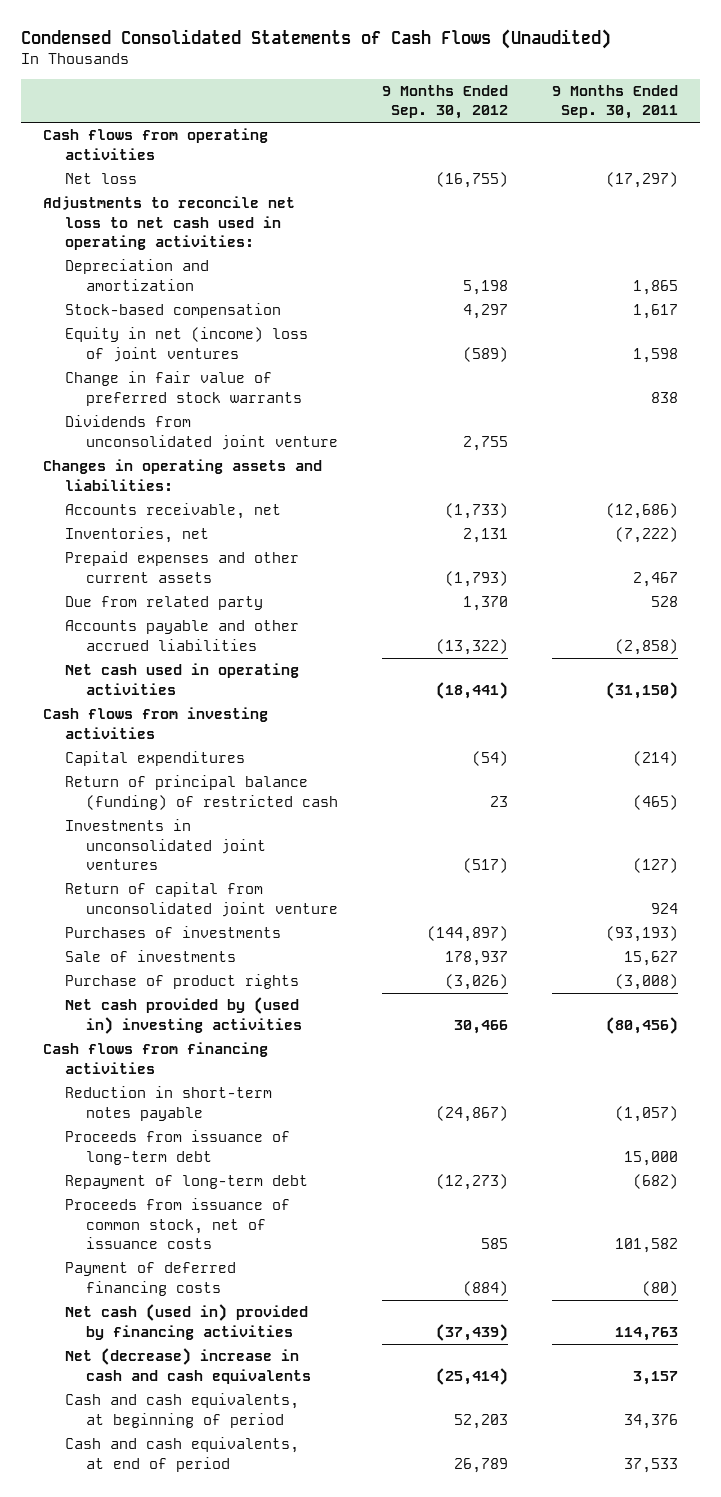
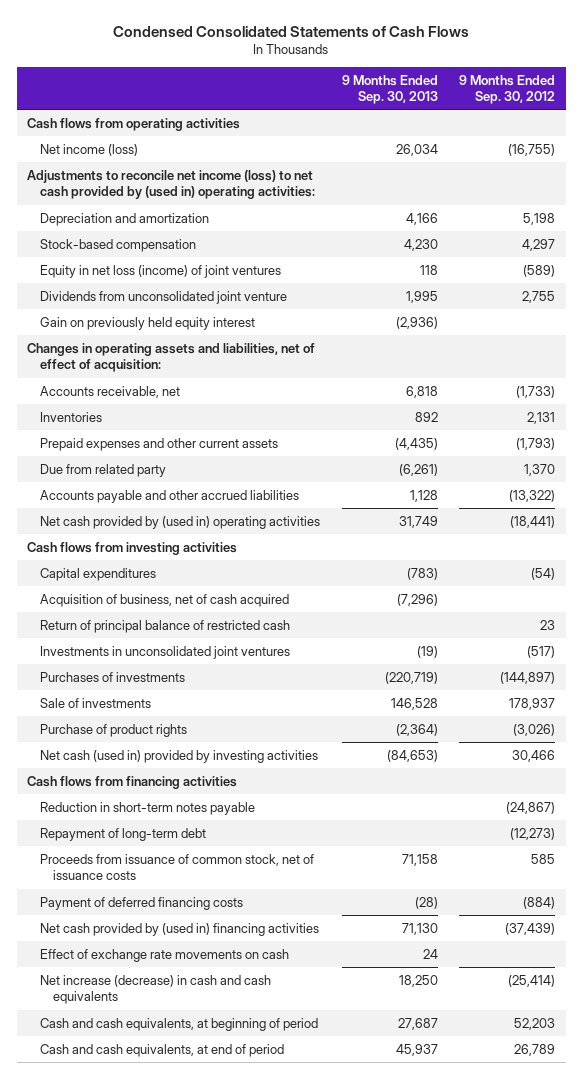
[21,29,612,50] Condensed Consolidated Statements of Cash Flows (Unaudited) -> [113,25,470,37] Condensed Consolidated Statements of Cash Flows
[552,85,679,120] 9 Months Ended Sep. 30, 2011 -> none
none -> [341,74,438,105] 9 Months Ended Sep. 30, 2013
[64,173,137,185] Net loss -> [40,143,139,156] Net income (loss)
[43,196,296,250] Adjustments to reconcile net loss to net cash used in operating activities: -> [27,169,316,200] Adjustments to reconcile net income (loss) to net cash provided by (used in) operating activities:
[64,371,302,406] Change in fair value of preferred stock warrants -> none
[64,327,308,362] Equity in net (income) loss of joint ventures -> [40,264,282,278] Equity in net loss (income) of joint ventures
none -> [40,316,256,330] Gain on previously held equity interest
[43,459,323,491] Changes in operating assets and liabilities: -> [27,342,316,373] Changes in operating assets and liabilities, net of effect of acquisition:
[64,527,209,544] Inventories, net -> [40,411,103,422] Inventories
[64,663,299,695] Net cash used in operating activities -> [40,515,321,529] Net cash provided by (used in) operating activities
none -> [40,593,290,607] Acquisition of business, net of cash acquired
[64,775,338,810] Return of principal balance (funding) of restricted cash -> [40,619,291,633] Return of principal balance of restricted cash
[64,882,338,917] Return of capital from unconsolidated joint venture -> none
[64,997,302,1034] Net cash provided by (used in) investing activities -> [40,749,319,763] Net cash (used in) provided by investing activities
[64,1130,290,1165] Proceeds from issuance of long-term debt -> none
[64,1304,308,1340] Net cash (used in) provided by financing activities -> [40,922,320,936] Net cash provided by (used in) financing activities
none -> [40,948,290,962] Effect of exchange rate movements on cash
[64,1348,311,1384] Net (decrease) increase in cash and cash equivalents -> [40,974,272,1005] Net increase (decrease) in cash and cash equivalents

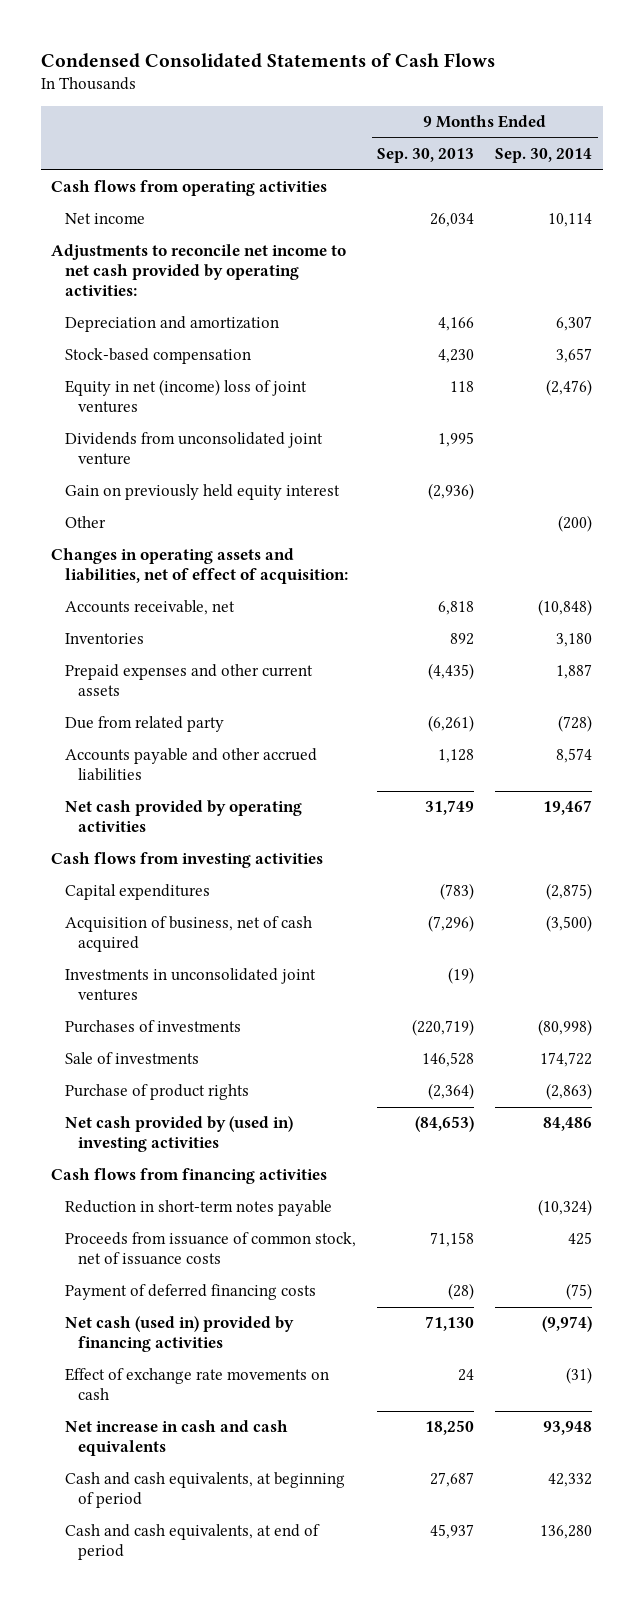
[459,74,556,105] 9 Months Ended Sep. 30, 2012 -> none
none -> [495,148,593,164] Sep. 30, 2014
[40,143,139,156] Net income (loss) -> [64,213,145,225] Net income
[27,169,316,200] Adjustments to reconcile net income (loss) to net cash provided by (used in) operating activities: -> [51,244,347,297] Adjustments to reconcile net income to net cash provided by operating activities:
[40,264,282,278] Equity in net loss (income) of joint ventures -> [64,379,307,414] Equity in net (income) loss of joint ventures
none -> [64,516,106,529] Other
[40,515,321,529] Net cash provided by (used in) operating activities -> [64,800,302,833] Net cash provided by operating activities
[40,619,291,633] Return of principal balance of restricted cash -> none
[40,749,319,763] Net cash (used in) provided by investing activities -> [64,1116,293,1153] Net cash provided by (used in) investing activities
[40,827,207,841] Repayment of long-term debt -> none
[40,922,320,936] Net cash provided by (used in) financing activities -> [64,1316,294,1353] Net cash (used in) provided by financing activities
[40,974,272,1005] Net increase (decrease) in cash and cash equivalents -> [64,1420,288,1457] Net increase in cash and cash equivalents

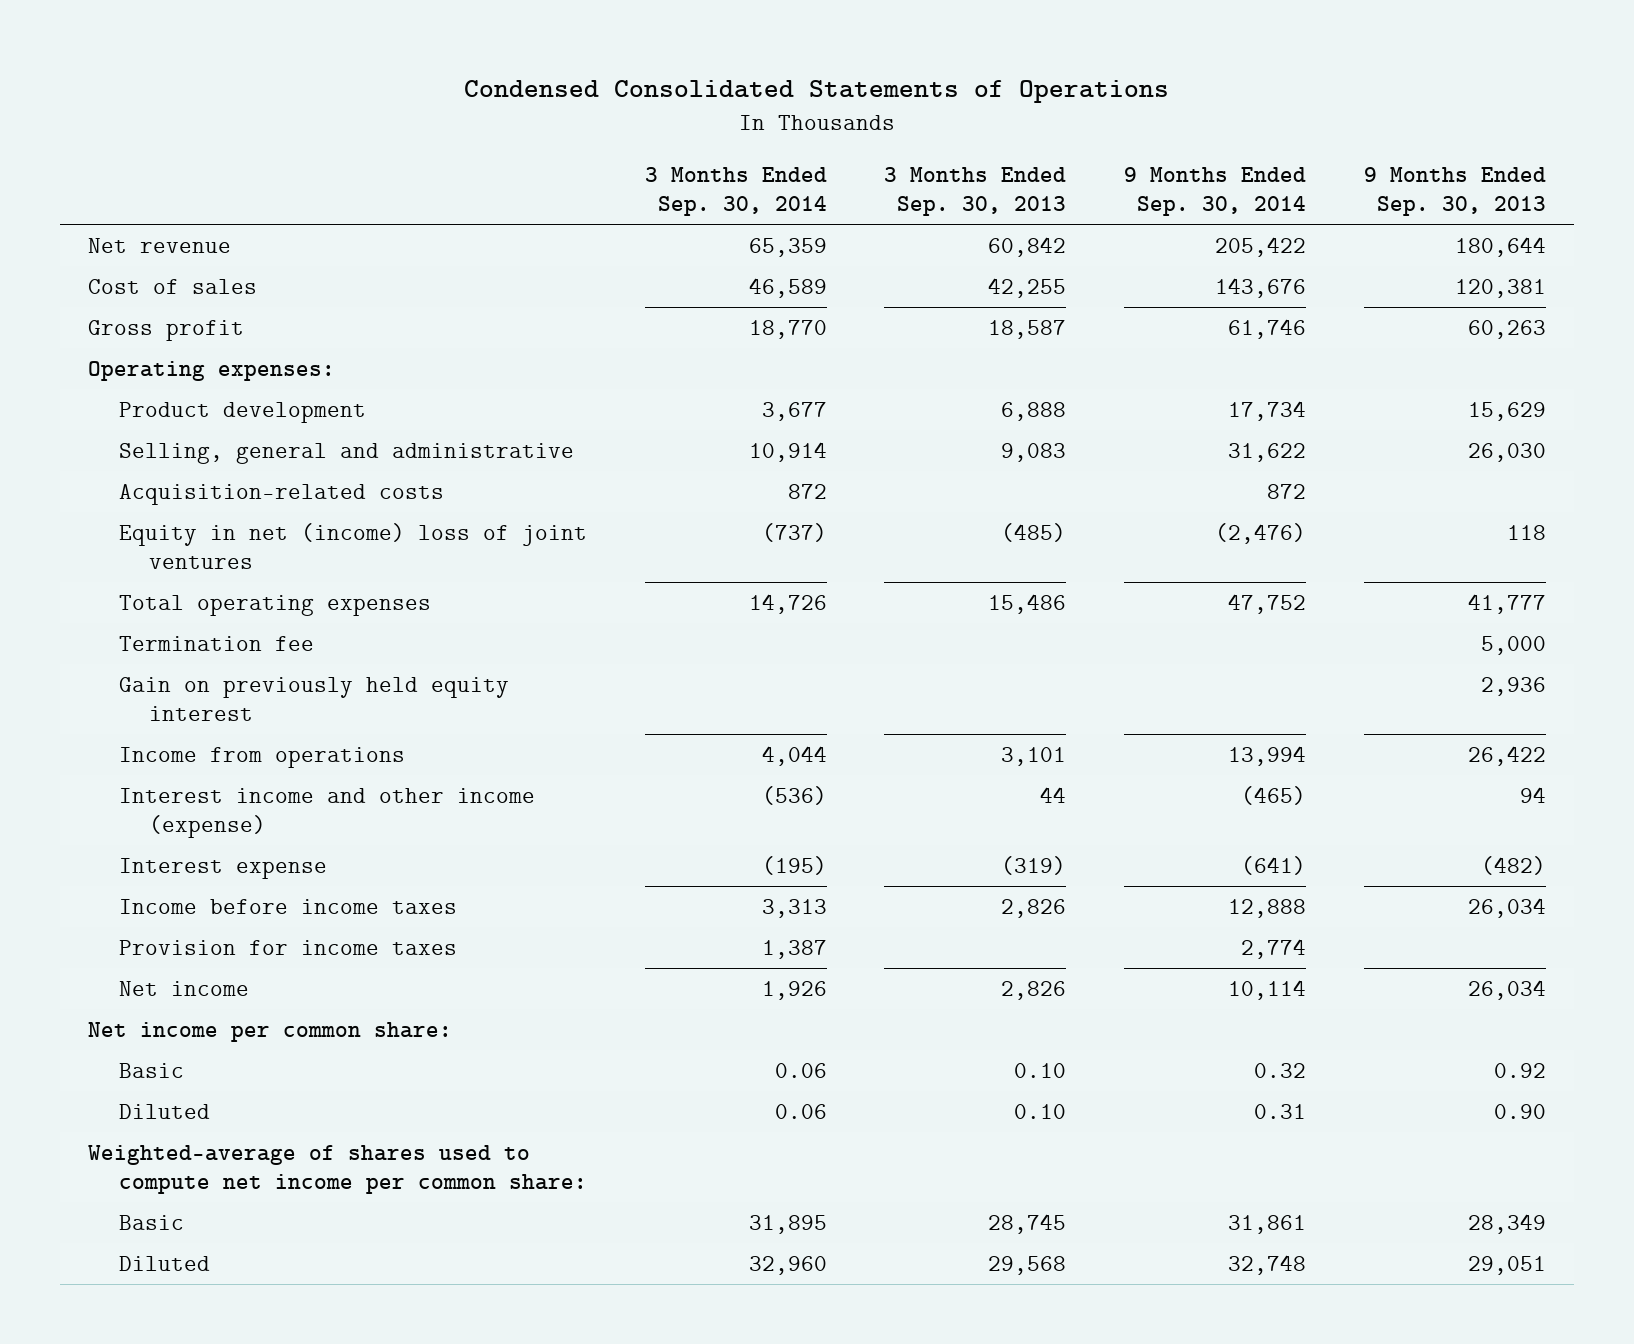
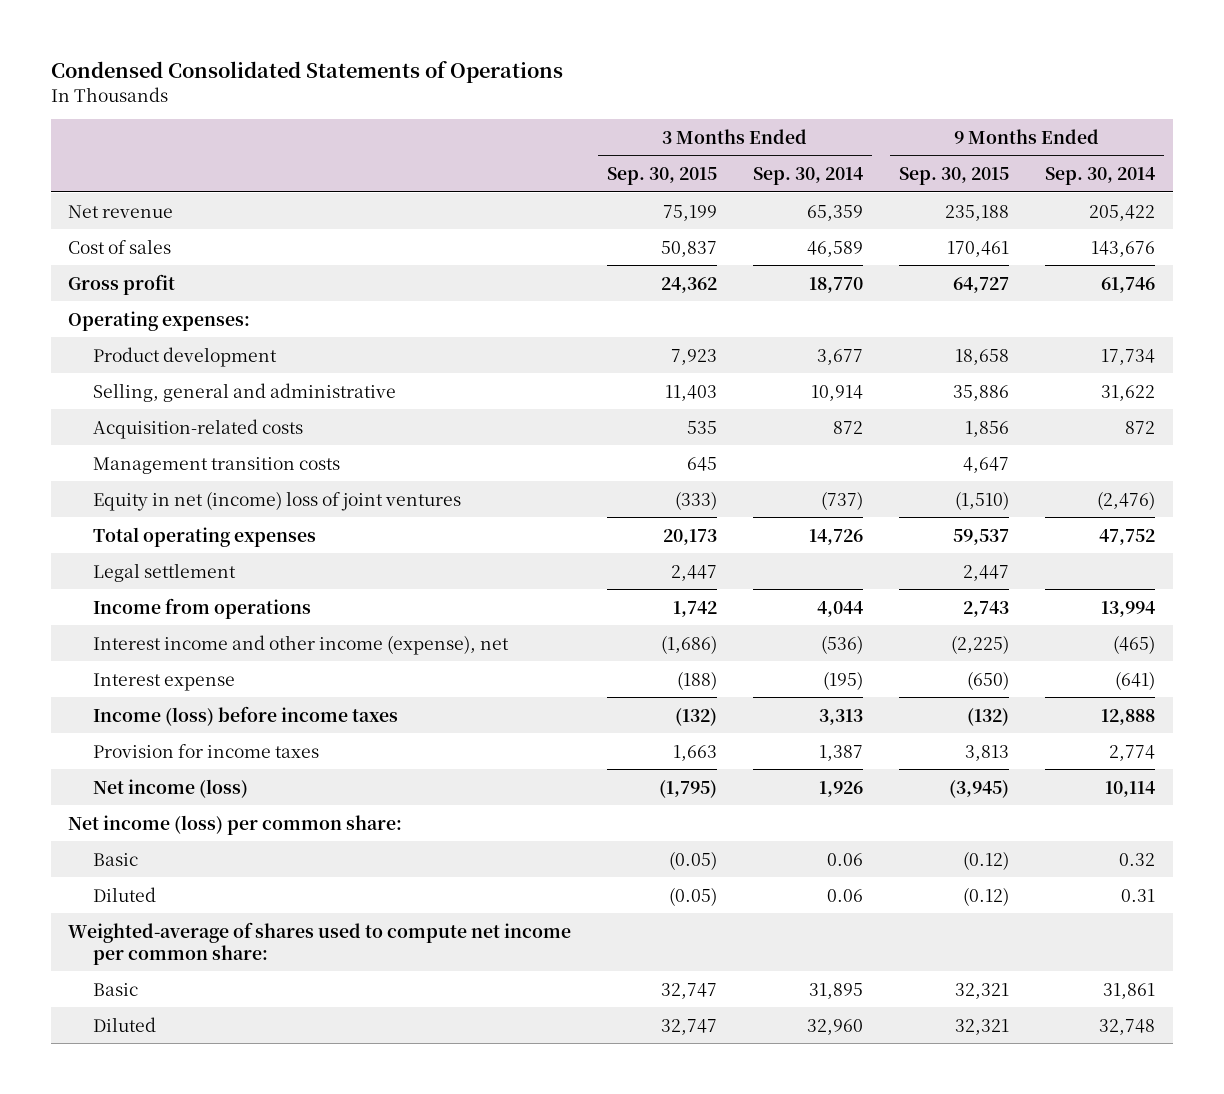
[884,166,1067,216] 3 Months Ended Sep. 30, 2013 -> none
[1363,166,1546,216] 9 Months Ended Sep. 30, 2013 -> none
none -> [607,166,718,185] Sep. 30, 2015
none -> [899,166,1010,185] Sep. 30, 2015
none -> [92,456,340,474] Management transition costs
[118,635,314,651] Termination fee -> none
[118,676,509,721] Gain on previously held equity interest -> none
none -> [92,562,236,582] Legal settlement
[118,787,535,838] Interest income and other income (expense) -> [92,634,509,655] Interest income and other income (expense), net
[118,898,457,914] Income before income taxes -> [92,705,398,726] Income (loss) before income taxes
[118,980,249,996] Net income -> [92,778,248,798] Net income (loss)
[88,1021,453,1042] Net income per common share: -> [68,814,403,835] Net income (loss) per common share:

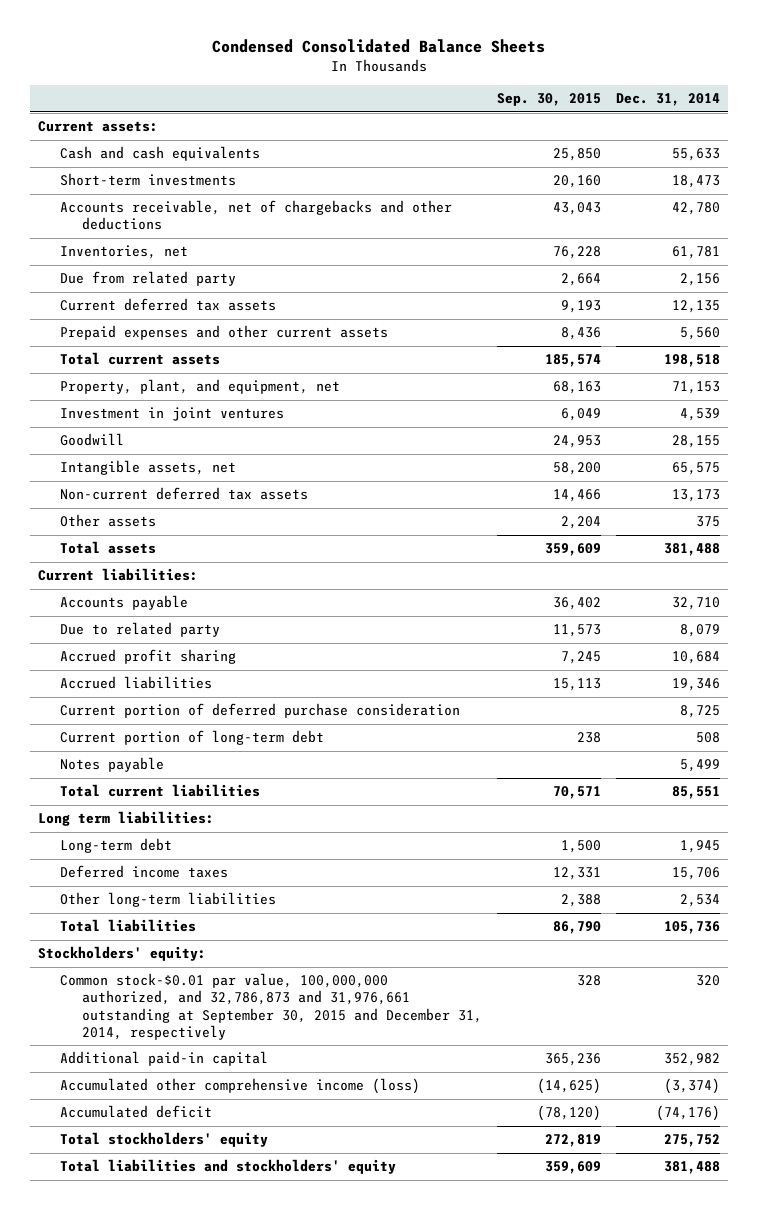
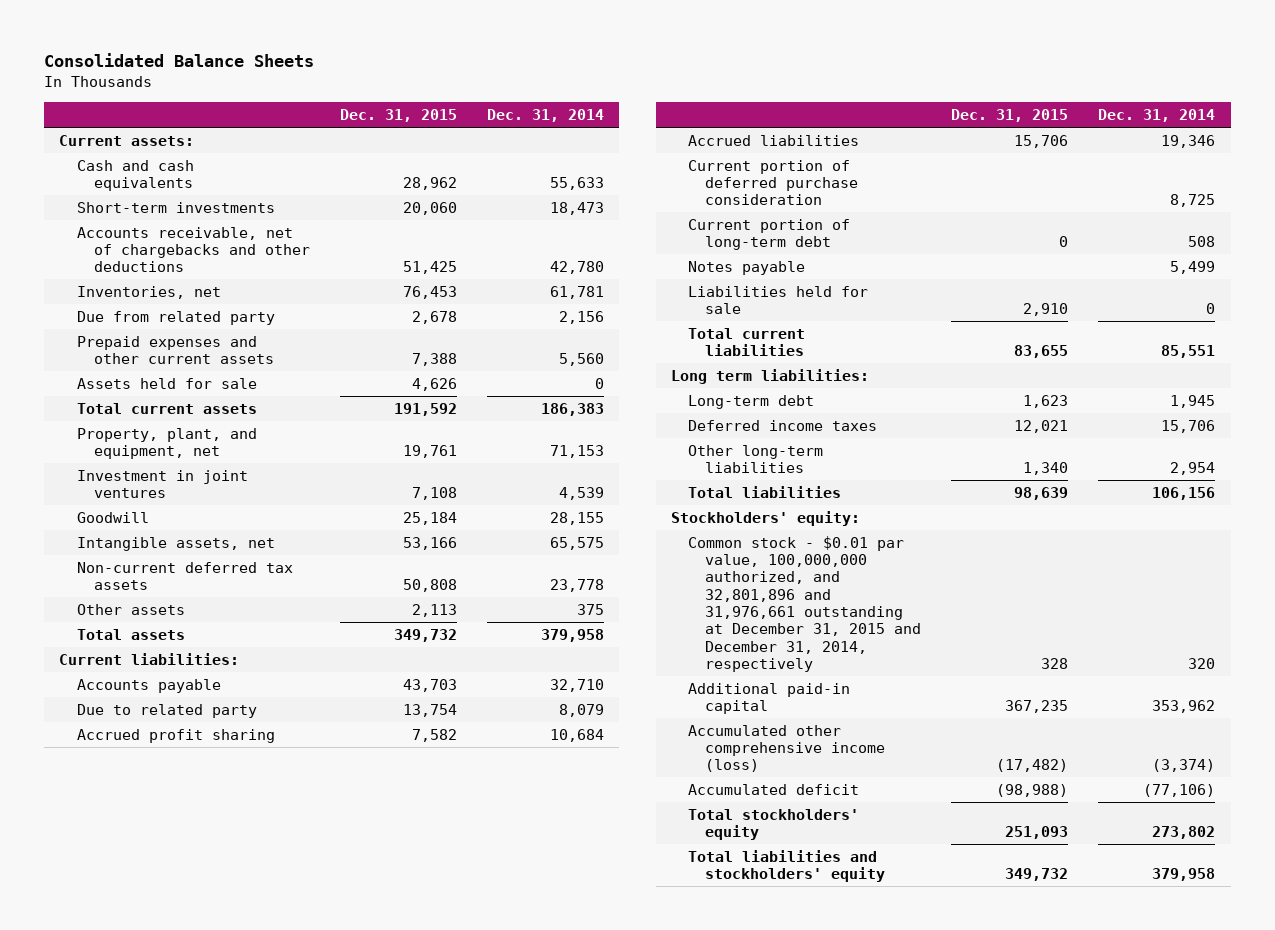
[211,38,545,53] Condensed Consolidated Balance Sheets -> [44,53,315,68] Consolidated Balance Sheets
[496,93,601,107] Sep. 30, 2015 -> none
none -> [339,109,457,123] Dec. 31, 2015
[59,298,276,312] Current deferred tax assets -> none
none -> [76,377,257,389] Assets held for sale
[663,354,720,368] 198,518 -> [540,402,604,416] 186,383
[671,489,720,503] 13,173 -> [549,579,604,593] 23,778
[663,543,720,557] 381,488 -> [540,628,604,642] 379,958
none -> [688,285,869,315] Liabilities held for sale
[679,894,720,908] 2,534 -> [1170,462,1216,476] 2,954
[663,921,720,935] 105,736 -> [1152,486,1216,500] 106,156
[59,973,482,1041] Common stock-$0.01 par value, 100,000,000 authorized, and 32,786,873 and 31,976,661 outstanding at September 30, 2015 and December 31, 2014, respectively -> [688,535,922,672] Common stock - $0.01 par value, 100,000,000 authorized, and 32,801,896 and 31,976,661 outstanding at December 31, 2015 and December 31, 2014, respectively
[663,1053,720,1067] 352,982 -> [1152,700,1216,714] 353,962
[655,1105,720,1122] (74,176) -> [1143,783,1216,797] (77,106)
[663,1134,720,1148] 275,752 -> [1152,826,1216,840] 273,802
[663,1161,720,1175] 381,488 -> [1152,868,1216,882] 379,958

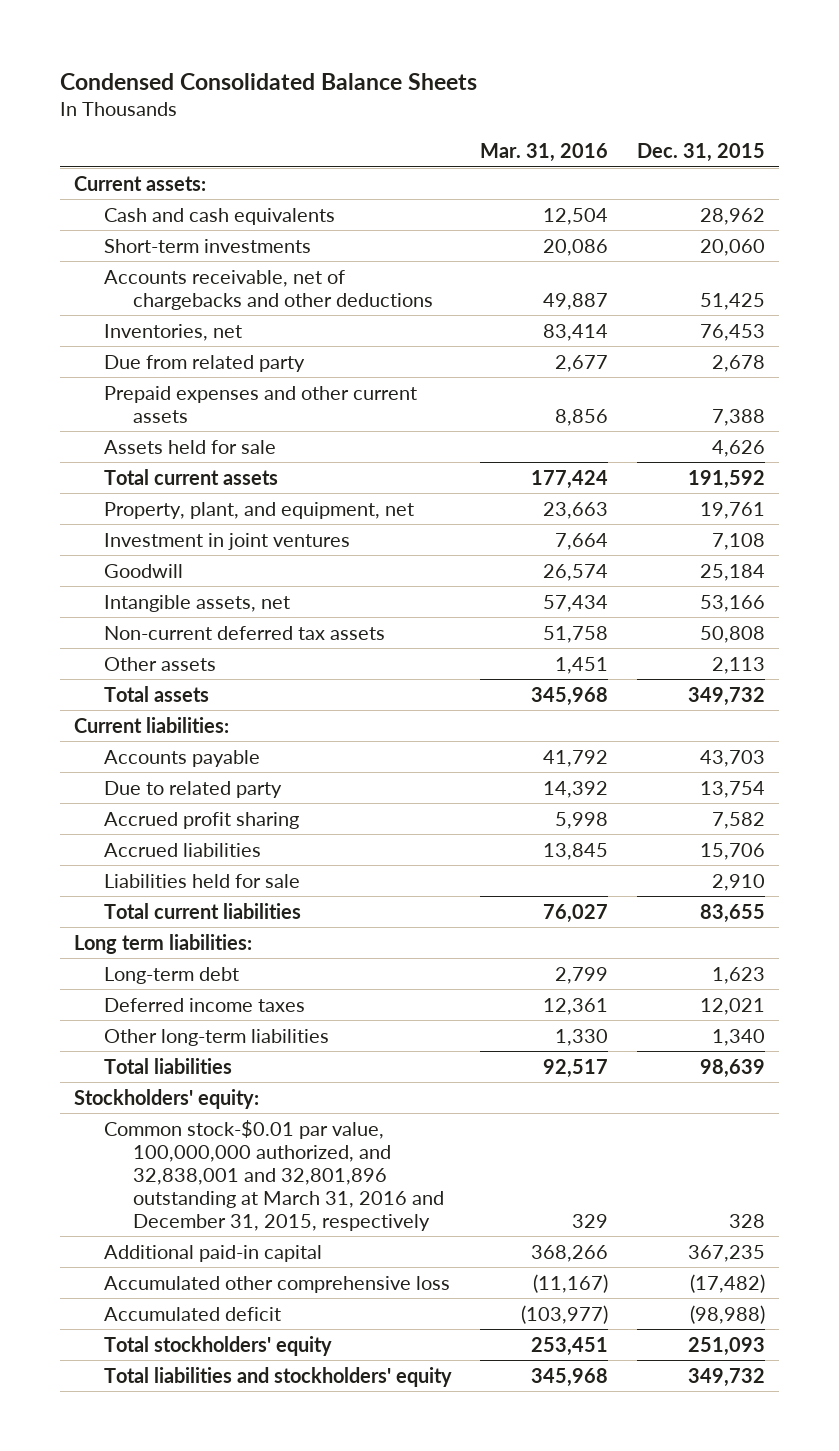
[44,53,315,68] Consolidated Balance Sheets -> [59,72,477,90] Condensed Consolidated Balance Sheets
[486,109,604,123] Dec. 31, 2014 -> none
none -> [480,142,609,162] Mar. 31, 2016
[688,159,859,206] Current portion of deferred purchase consideration -> none
[688,218,851,251] Current portion of long-term debt -> none
[688,260,806,275] Notes payable -> none
[688,535,922,672] Common stock - $0.01 par value, 100,000,000 authorized, and 32,801,896 and 31,976,661 outstanding at December 31, 2015 and December 31, 2014, respectively -> [103,1119,445,1231] Common stock-$0.01 par value, 100,000,000 authorized, and 32,838,001 and 32,801,896 outstanding at March 31, 2016 and December 31, 2015, respectively
[688,724,886,773] Accumulated other comprehensive income (loss) -> [103,1275,450,1293] Accumulated other comprehensive loss

